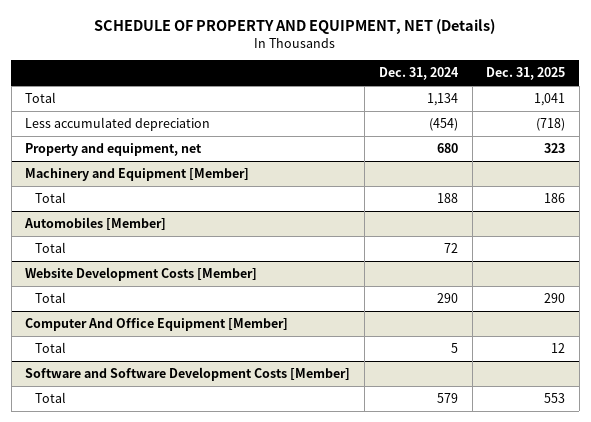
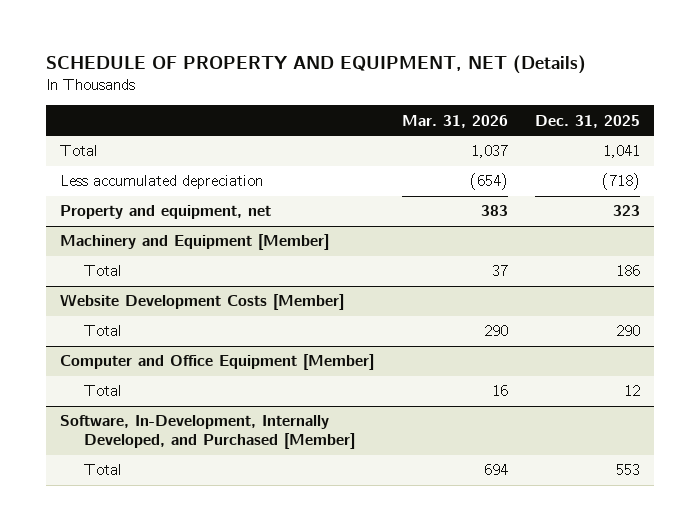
[378,67,459,81] Dec. 31, 2024 -> none
none -> [401,114,508,128] Mar. 31, 2026
[24,217,167,231] Automobiles [Member] -> none
[34,242,66,254] Total -> none
[25,318,289,332] Computer And Office Equipment [Member] -> [59,354,374,371] Computer and Office Equipment [Member]
[25,367,351,382] Software and Software Development Costs [Member] -> [59,415,355,449] Software, In-Development, Internally Developed, and Purchased [Member]

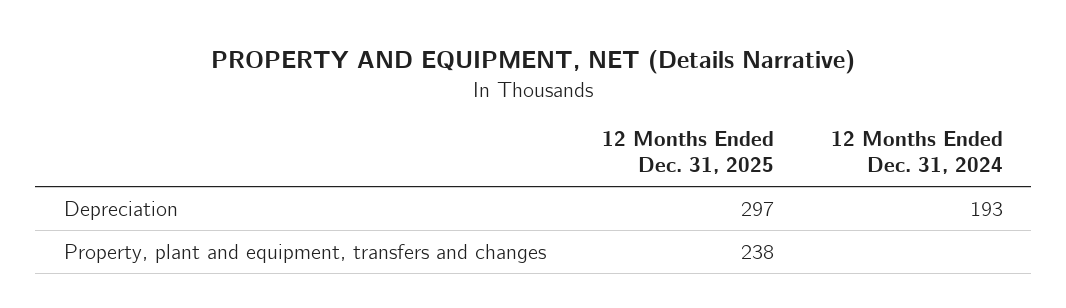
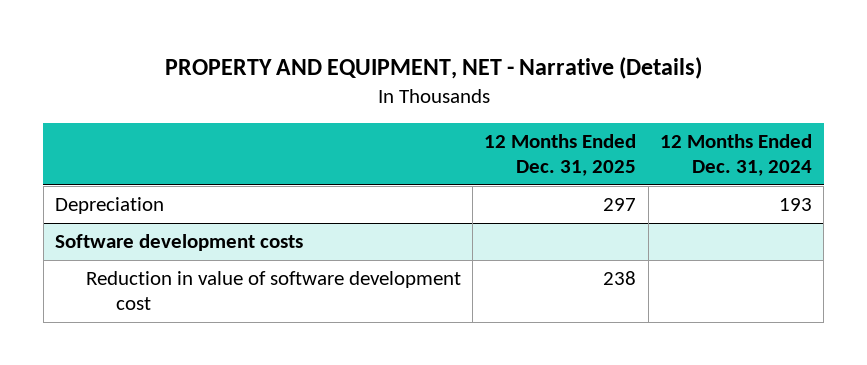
[211,50,856,75] PROPERTY AND EQUIPMENT, NET (Details Narrative) -> [164,57,702,80] PROPERTY AND EQUIPMENT, NET - Narrative (Details)
none -> [55,233,304,251] Software development costs
[63,243,546,263] Property, plant and equipment, transfers and changes -> [85,270,461,310] Reduction in value of software development cost

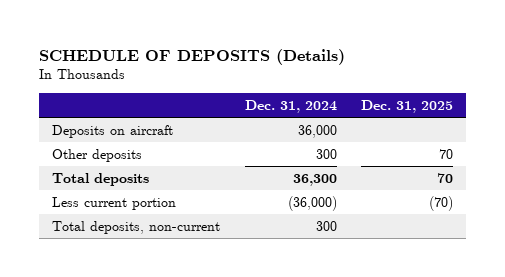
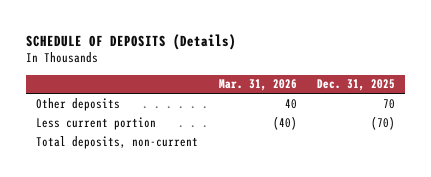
[244,99,337,113] Dec. 31, 2024 -> none
none -> [218,79,297,92] Mar. 31, 2026
[51,124,173,138] Deposits on aircraft -> none
[51,172,149,186] Total deposits -> none

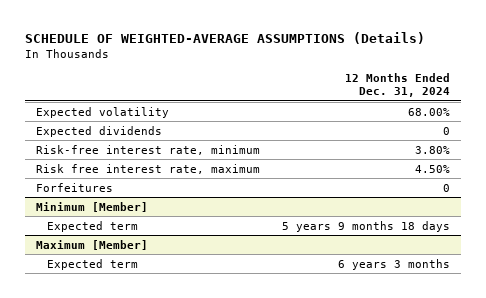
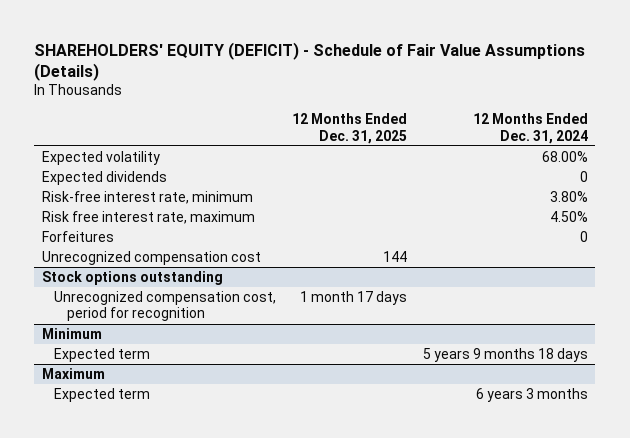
[25,31,426,44] SCHEDULE OF WEIGHTED-AVERAGE ASSUMPTIONS (Details) -> [34,41,586,81] SHAREHOLDERS' EQUITY (DEFICIT) - Schedule of Fair Value Assumptions (Details)
none -> [291,113,407,144] 12 Months Ended Dec. 31, 2025
none -> [41,250,261,265] Unrecognized compensation cost
none -> [41,270,223,285] Stock options outstanding
none -> [54,290,277,322] Unrecognized compensation cost, period for recognition
[36,201,149,212] Minimum [Member] -> [41,327,102,339] Minimum
[36,239,149,250] Maximum [Member] -> [41,367,105,379] Maximum

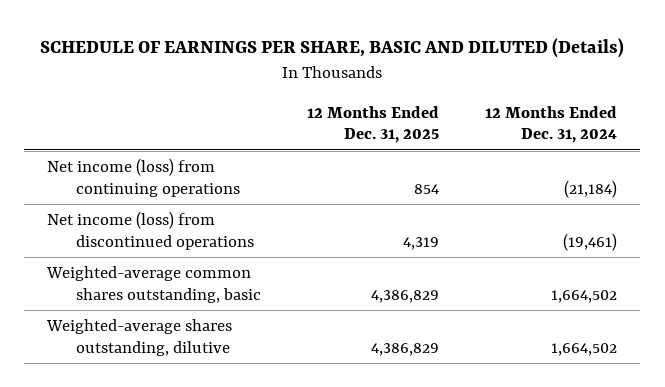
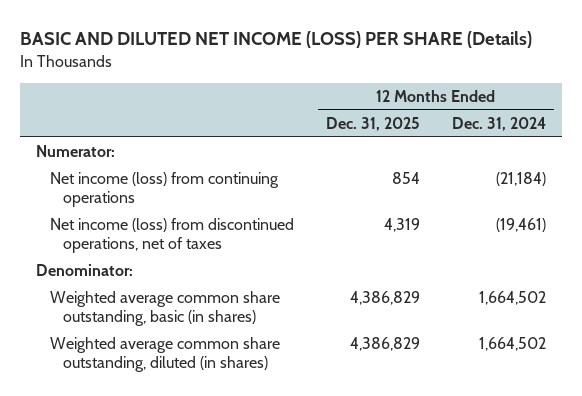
[40,37,625,58] SCHEDULE OF EARNINGS PER SHARE, BASIC AND DILUTED (Details) -> [19,30,532,48] BASIC AND DILUTED NET INCOME (LOSS) PER SHARE (Details)
none -> [35,145,115,158] Numerator:
[47,211,255,250] Net income (loss) from discontinued operations -> [49,218,294,254] Net income (loss) from discontinued operations, net of taxes
none -> [35,264,133,277] Denominator:
[46,266,262,303] Weighted-average common shares outstanding, basic -> [49,291,280,327] Weighted average common share outstanding, basic (in shares)
[46,319,233,356] Weighted-average shares outstanding, dilutive -> [49,337,280,373] Weighted average common share outstanding, diluted (in shares)

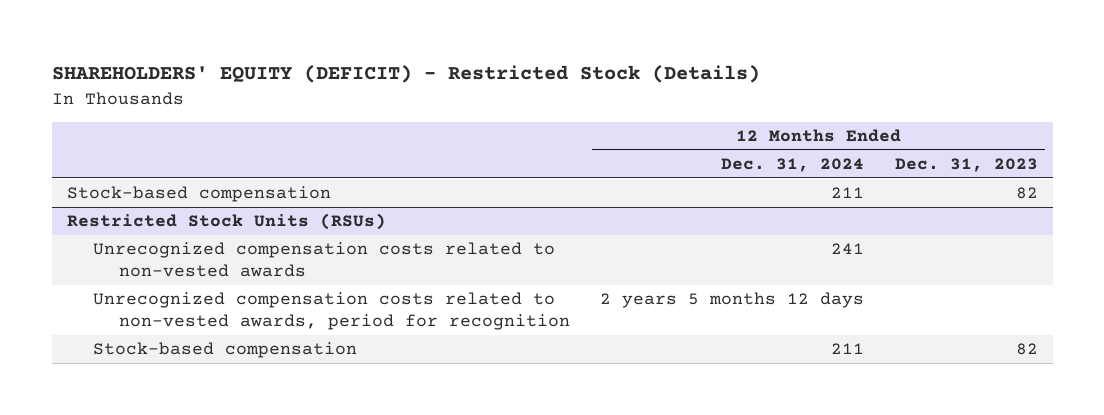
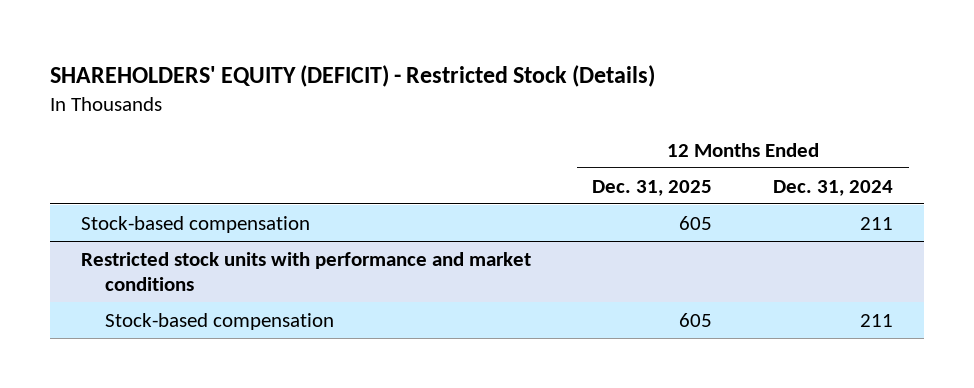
[894,158,1038,173] Dec. 31, 2023 -> none
none -> [592,179,713,196] Dec. 31, 2025
[92,242,555,277] Unrecognized compensation costs related to non-vested awards -> none
[92,292,570,330] Unrecognized compensation costs related to non-vested awards, period for recognition -> none
[66,213,386,231] Restricted Stock Units (RSUs) -> [80,251,531,292] Restricted stock units with performance and market conditions

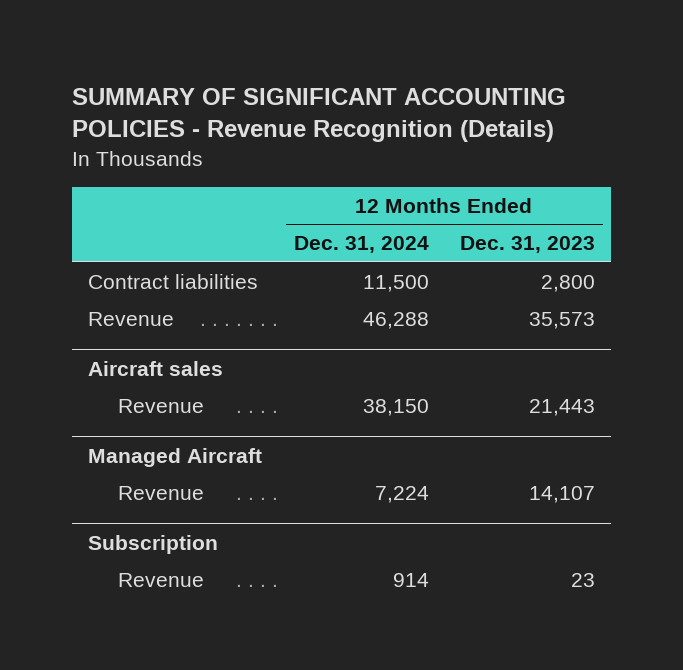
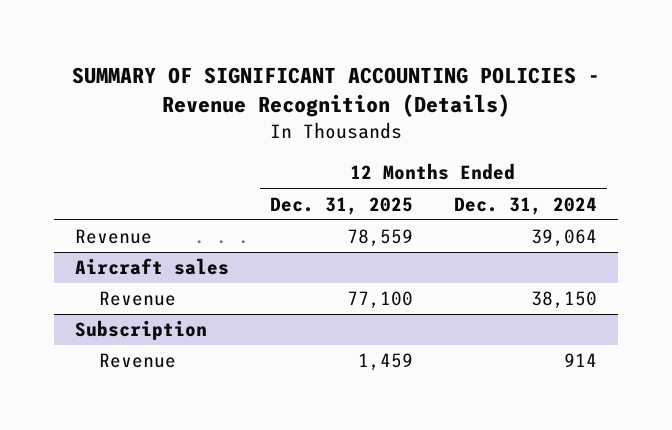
[460,236,596,254] Dec. 31, 2023 -> none
none -> [269,196,413,215] Dec. 31, 2025
[88,273,259,289] Contract liabilities -> none
[362,311,429,329] 46,288 -> [531,229,598,248] 39,064
[88,447,263,467] Managed Aircraft -> none
[118,485,205,500] Revenue -> none

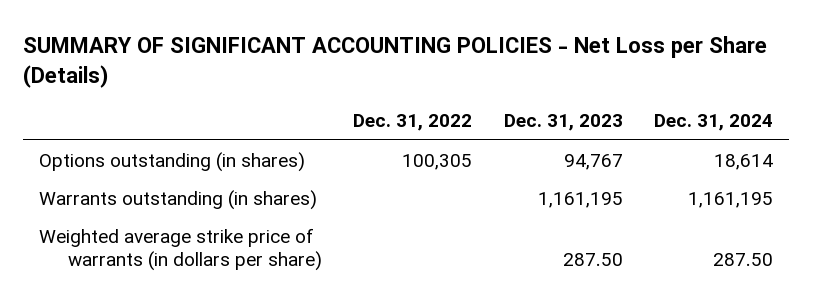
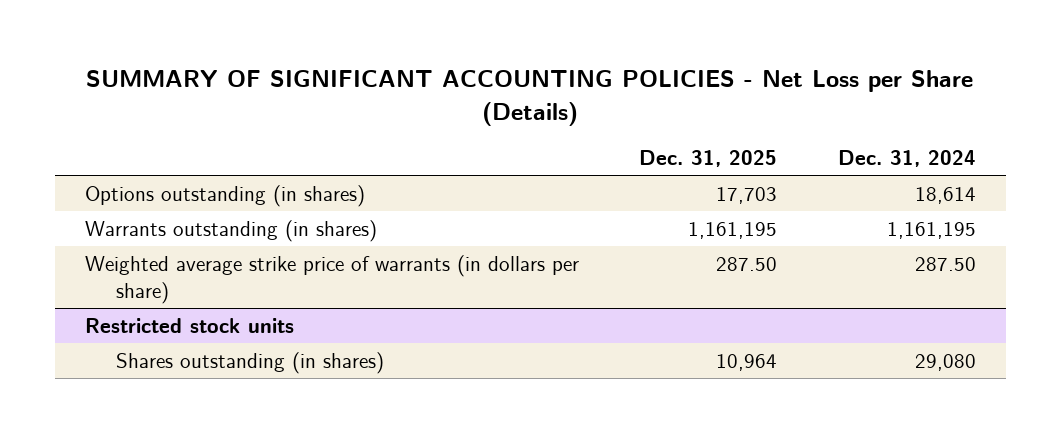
[353,114,473,132] Dec. 31, 2022 -> none
[503,114,623,132] Dec. 31, 2023 -> none
none -> [639,150,778,168] Dec. 31, 2025
none -> [85,317,295,333] Restricted stock units
none -> [115,351,384,374] Shares outstanding (in shares)

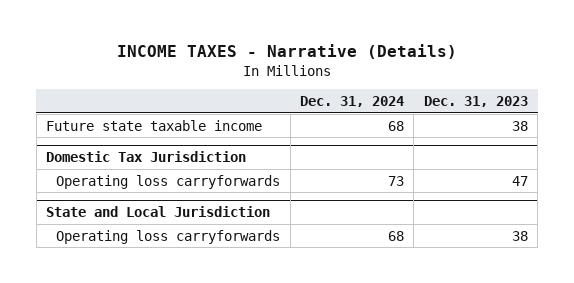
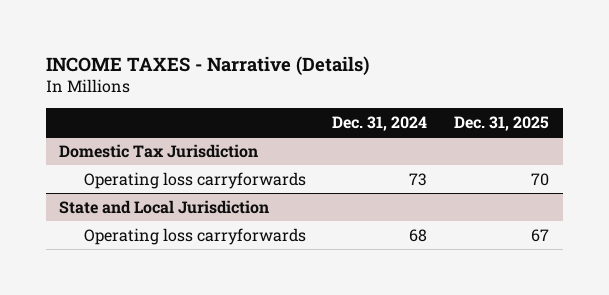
[423,96,528,108] Dec. 31, 2023 -> none
none -> [454,115,550,131] Dec. 31, 2025
[45,119,262,131] Future state taxable income -> none

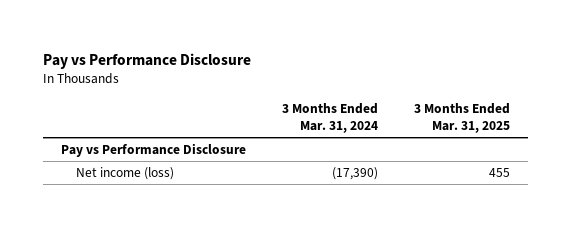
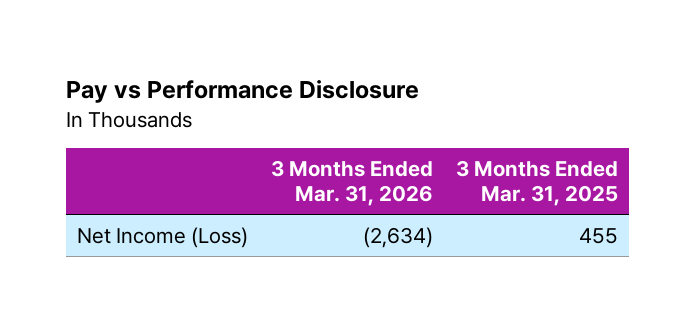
[282,102,379,134] 3 Months Ended Mar. 31, 2024 -> none
none -> [270,159,433,207] 3 Months Ended Mar. 31, 2026
[61,143,247,158] Pay vs Performance Disclosure -> none
[76,167,175,181] Net income (loss) -> [77,227,249,249] Net Income (Loss)

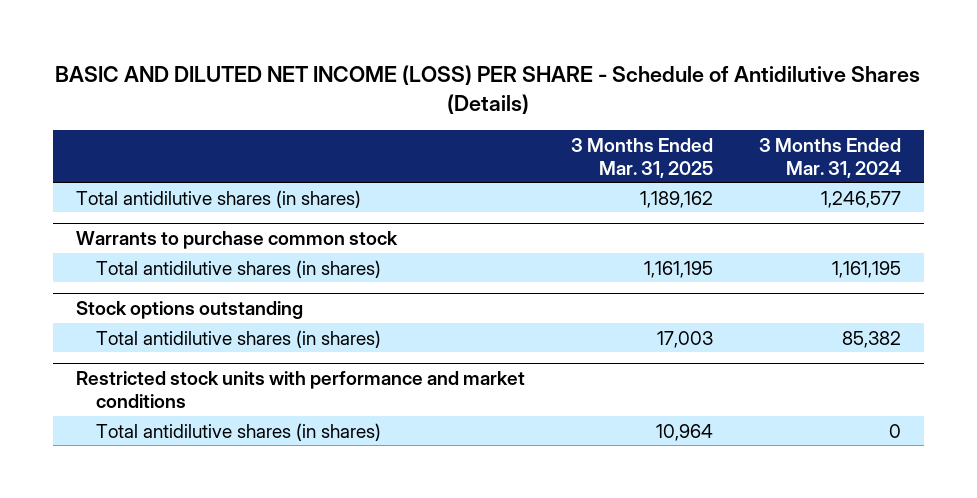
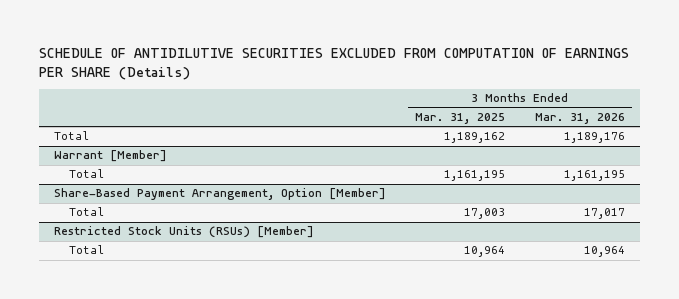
[55,65,921,115] BASIC AND DILUTED NET INCOME (LOSS) PER SHARE - Schedule of Antidilutive Shares (Details) -> [39,47,630,80] SCHEDULE OF ANTIDILUTIVE SECURITIES EXCLUDED FROM COMPUTATION OF EARNINGS PER SHARE (Details)
[758,137,901,178] 3 Months Ended Mar. 31, 2024 -> none
none -> [534,113,625,125] Mar. 31, 2026
[75,189,361,208] Total antidilutive shares (in shares) -> [53,131,89,141] Total
[75,230,398,249] Warrants to purchase common stock -> [53,150,167,163] Warrant [Member]
[95,259,381,278] Total antidilutive shares (in shares) -> [69,169,105,179] Total
[75,300,303,319] Stock options outstanding -> [53,188,386,201] Share-Based Payment Arrangement, Option [Member]
[95,329,381,348] Total antidilutive shares (in shares) -> [69,207,105,217] Total
[75,370,525,408] Restricted stock units with performance and market conditions -> [53,226,314,239] Restricted Stock Units (RSUs) [Member]
[95,422,381,441] Total antidilutive shares (in shares) -> [69,245,105,255] Total

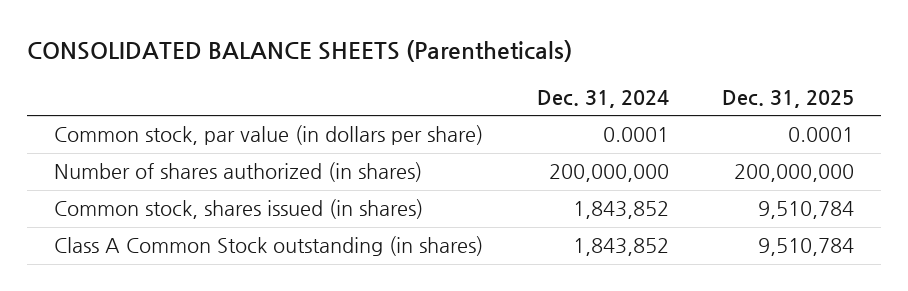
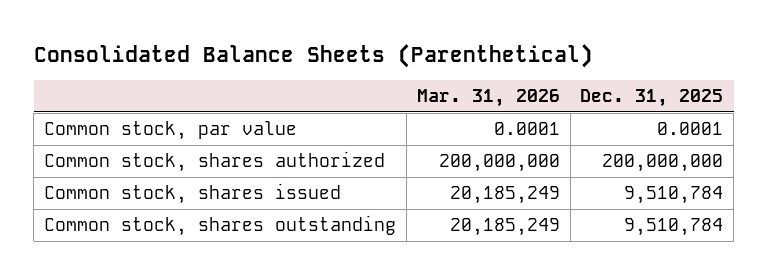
[27,40,573,63] CONSOLIDATED BALANCE SHEETS (Parentheticals) -> [33,43,593,68] Consolidated Balance Sheets (Parenthetical)
[536,89,669,108] Dec. 31, 2024 -> none
none -> [416,89,560,108] Mar. 31, 2026
[54,125,484,146] Common stock, par value (in dollars per share) -> [43,121,297,141] Common stock, par value
[54,162,423,183] Number of shares authorized (in shares) -> [43,151,385,173] Common stock, shares authorized
[54,199,424,220] Common stock, shares issued (in shares) -> [43,183,341,205] Common stock, shares issued
[54,236,484,257] Class A Common Stock outstanding (in shares) -> [43,215,396,237] Common stock, shares outstanding

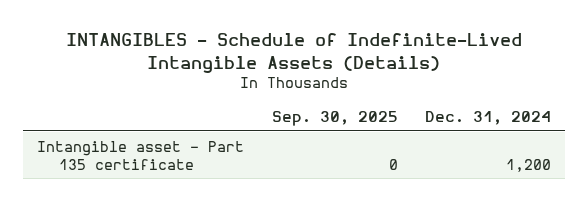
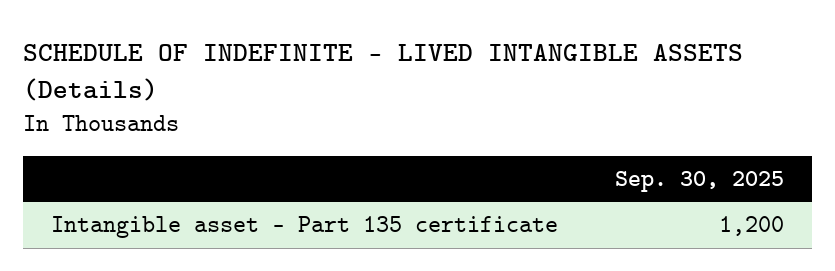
[66,32,523,73] INTANGIBLES - Schedule of Indefinite-Lived Intangible Assets (Details) -> [22,43,743,102] SCHEDULE OF INDEFINITE - LIVED INTANGIBLE ASSETS (Details)
[425,111,552,126] Dec. 31, 2024 -> none
[388,158,398,170] 0 -> [718,216,784,237] 1,200

